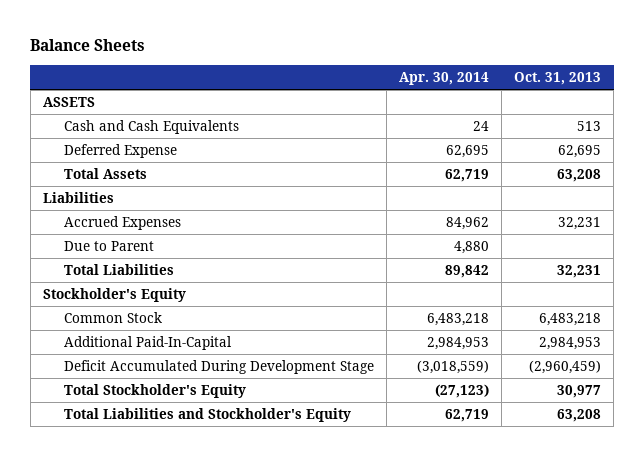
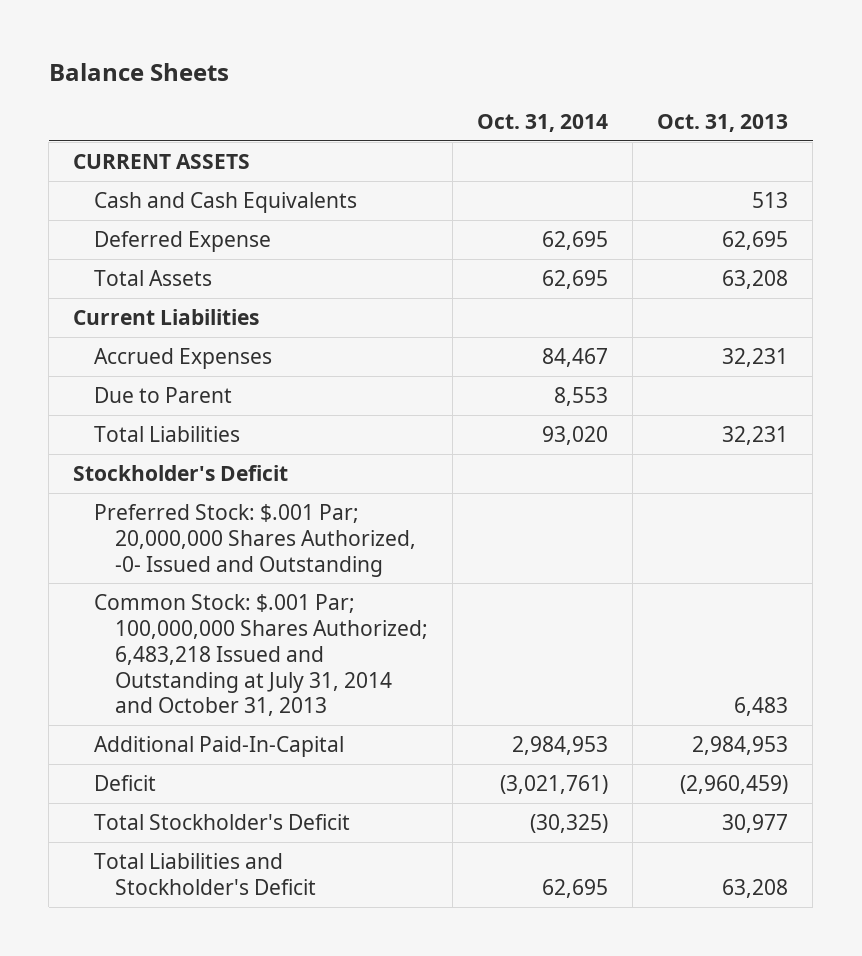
[398,71,489,85] Apr. 30, 2014 -> none
none -> [477,113,609,132] Oct. 31, 2014
[43,96,96,107] ASSETS -> [73,153,251,169] CURRENT ASSETS
[43,191,115,203] Liabilities -> [73,308,260,325] Current Liabilities
[63,311,162,323] Common Stock -> none
[43,287,187,302] Stockholder's Equity -> [73,464,289,481] Stockholder's Deficit
none -> [94,503,417,577] Preferred Stock: $.001 Par; 20,000,000 Shares Authorized, -0- Issued and Outstanding
none -> [94,593,429,717] Common Stock: $.001 Par; 100,000,000 Shares Authorized; 6,483,218 Issued and Outstanding at July 31, 2014 and October 31, 2013
[63,359,374,374] Deficit Accumulated During Development Stage -> [94,774,157,791] Deficit
[63,383,246,398] Total Stockholder's Equity -> [94,813,351,830] Total Stockholder's Deficit
[63,407,351,422] Total Liabilities and Stockholder's Equity -> [94,852,317,895] Total Liabilities and Stockholder's Deficit

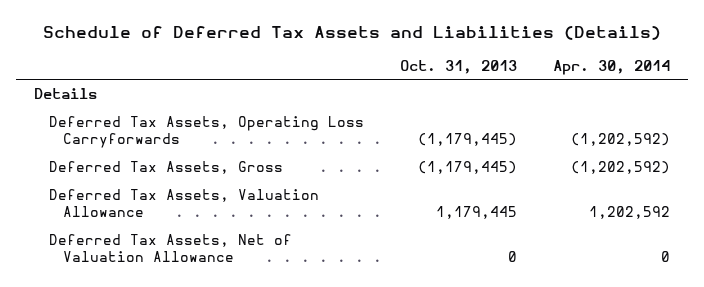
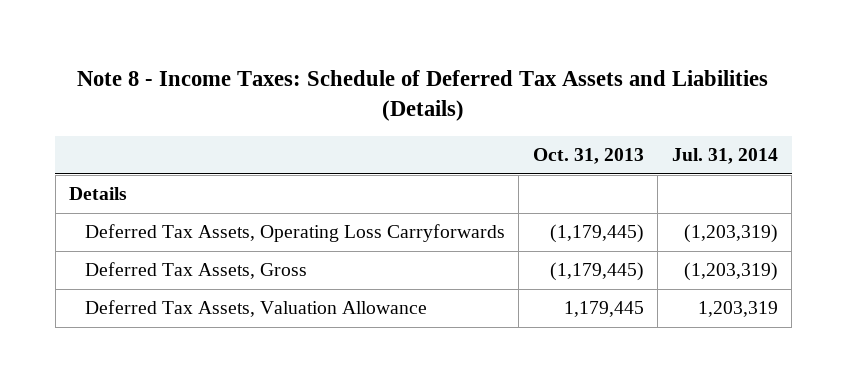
[43,25,662,40] Schedule of Deferred Tax Assets and Liabilities (Details) -> [77,69,769,122] Note 8 - Income Taxes: Schedule of Deferred Tax Assets and Liabilities (Details)
[552,59,670,75] Apr. 30, 2014 -> none
none -> [671,148,778,165] Jul. 31, 2014
[48,234,292,263] Deferred Tax Assets, Net of Valuation Allowance -> none

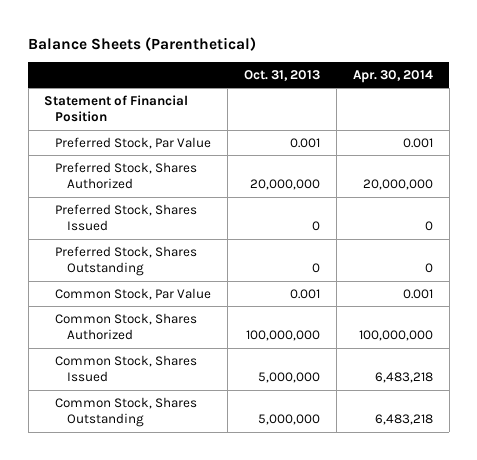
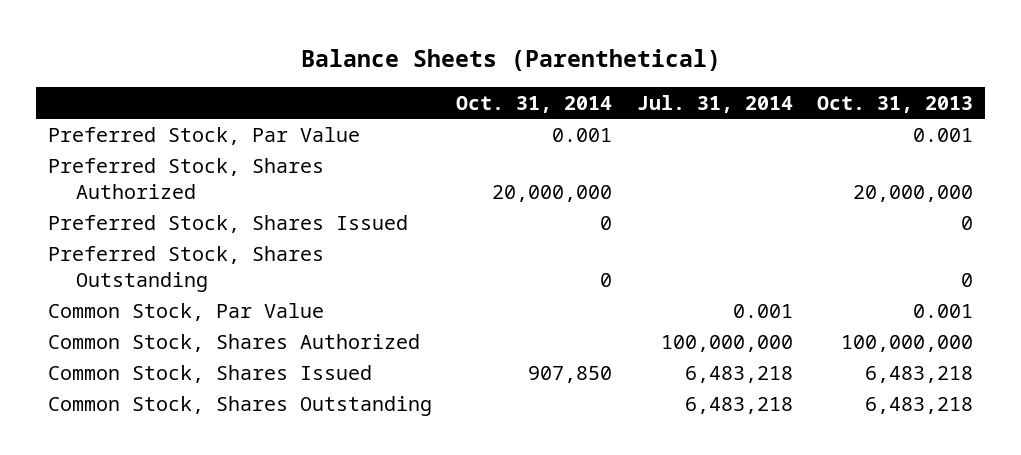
[352,69,433,83] Apr. 30, 2014 -> none
none -> [456,95,613,113] Oct. 31, 2014
none -> [636,94,793,113] Jul. 31, 2014
[44,94,189,123] Statement of Financial Position -> none
[258,372,321,384] 5,000,000 -> [865,365,974,383] 6,483,218
[258,414,321,426] 5,000,000 -> [865,396,974,414] 6,483,218

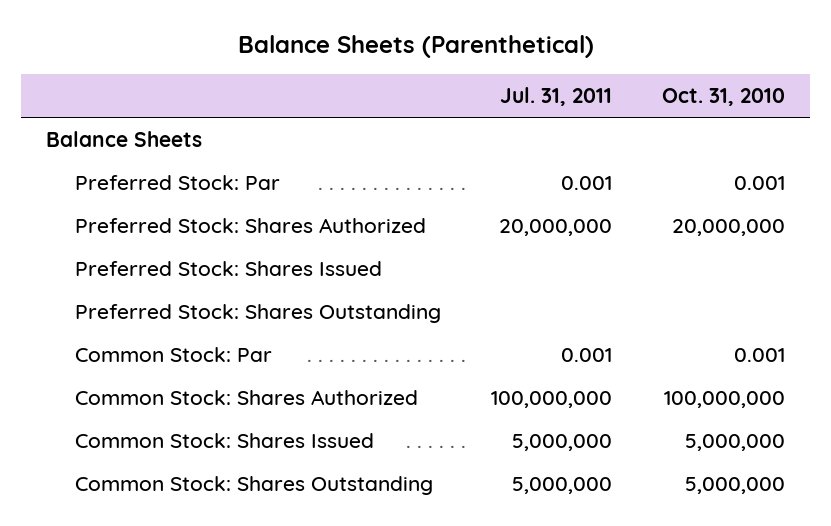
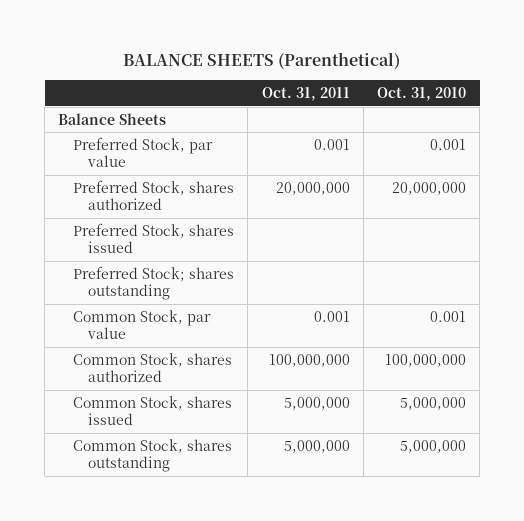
[237,35,594,59] Balance Sheets (Parenthetical) -> [123,52,401,71] BALANCE SHEETS (Parenthetical)
[500,87,613,107] Jul. 31, 2011 -> none
none -> [261,87,350,102] Oct. 31, 2011
[75,174,281,190] Preferred Stock: Par -> [73,136,214,168] Preferred Stock, par value
[75,217,427,233] Preferred Stock: Shares Authorized -> [73,179,235,211] Preferred Stock, shares authorized
[75,260,383,276] Preferred Stock: Shares Issued -> [73,222,235,254] Preferred Stock, shares issued
[75,303,442,323] Preferred Stock: Shares Outstanding -> [73,265,235,301] Preferred Stock; shares outstanding
[75,346,273,362] Common Stock: Par -> [73,309,212,340] Common Stock, par value
[75,389,419,405] Common Stock: Shares Authorized -> [73,352,233,383] Common Stock, shares authorized
[75,432,375,448] Common Stock: Shares Issued -> [73,395,233,426] Common Stock, shares issued
[75,475,434,495] Common Stock: Shares Outstanding -> [73,438,233,473] Common Stock, shares outstanding

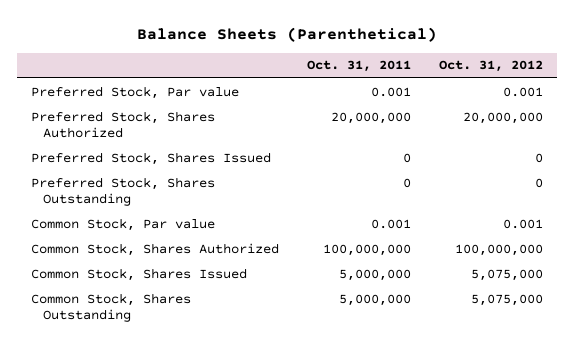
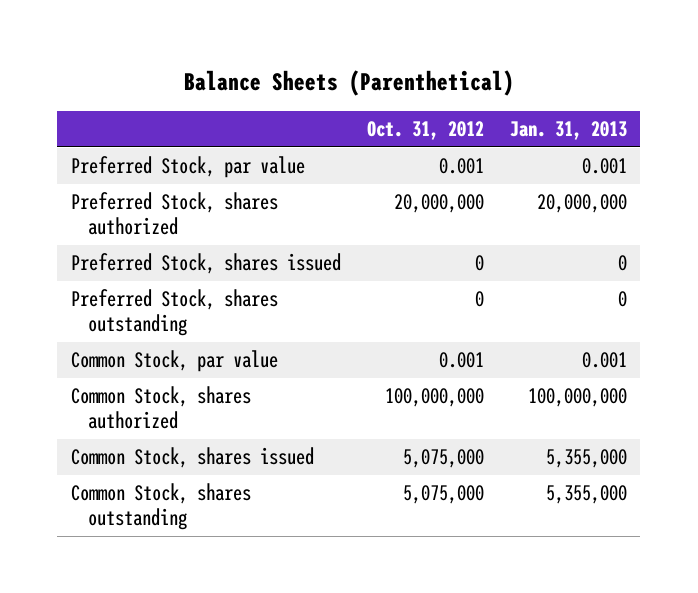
[306,60,411,73] Oct. 31, 2011 -> none
none -> [510,121,628,141] Jan. 31, 2013
[30,85,239,99] Preferred Stock, Par value -> [70,156,305,179] Preferred Stock, par value
[30,110,215,139] Preferred Stock, Shares Authorized -> [70,192,278,236] Preferred Stock, shares authorized
[30,151,271,165] Preferred Stock, Shares Issued -> [70,253,341,275] Preferred Stock, shares issued
[30,176,215,207] Preferred Stock, Shares Outstanding -> [70,289,278,337] Preferred Stock, shares outstanding
[30,217,215,231] Common Stock, Par value -> [70,350,278,373] Common Stock, par value
[30,242,279,256] Common Stock, Shares Authorized -> [70,386,251,430] Common Stock, shares authorized
[30,267,247,281] Common Stock, Shares Issued -> [70,447,314,469] Common Stock, shares issued
[30,292,191,323] Common Stock, Shares Outstanding -> [70,483,251,531] Common Stock, shares outstanding

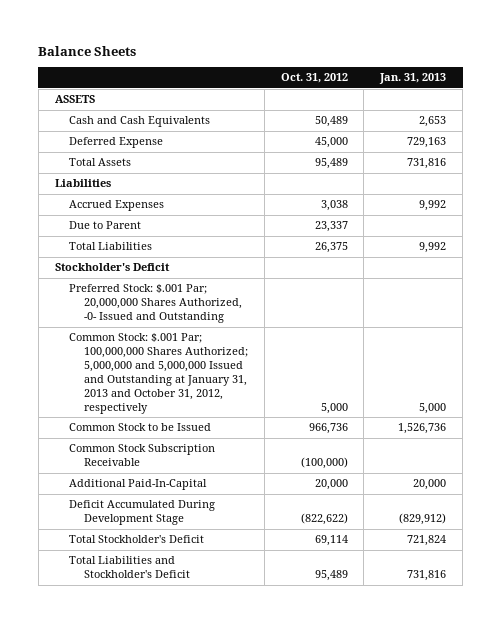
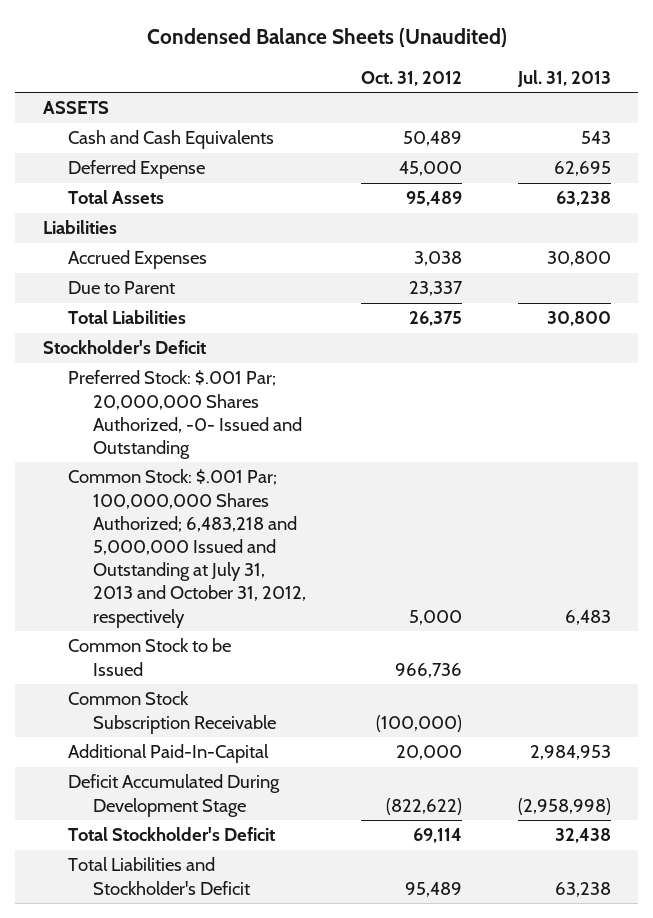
[38,45,137,56] Balance Sheets -> [146,27,507,47] Condensed Balance Sheets (Unaudited)
[379,73,447,85] Jan. 31, 2013 -> none
none -> [516,69,611,87] Jul. 31, 2013
[69,333,248,415] Common Stock: $.001 Par; 100,000,000 Shares Authorized; 5,000,000 and 5,000,000 Issued and Outstanding at January 31, 2013 and October 31, 2012, respectively -> [68,469,307,628] Common Stock: $.001 Par; 100,000,000 Shares Authorized; 6,483,218 and 5,000,000 Issued and Outstanding at July 31, 2013 and October 31, 2012, respectively

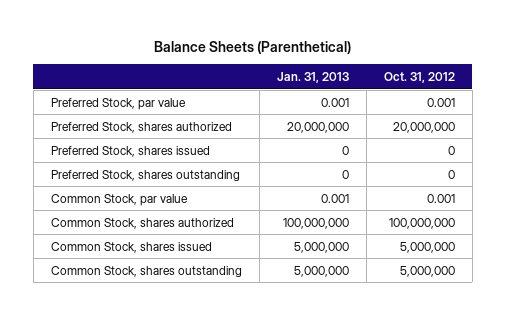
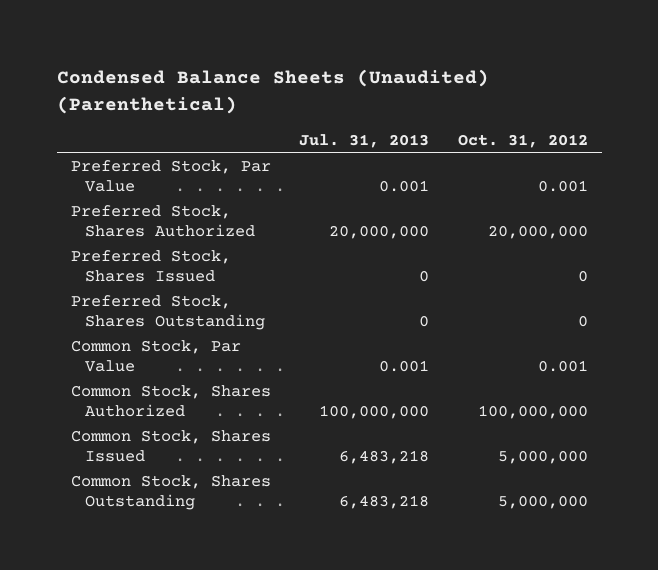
[153,41,351,55] Balance Sheets (Parenthetical) -> [56,69,489,114] Condensed Balance Sheets (Unaudited) (Parenthetical)
[276,71,349,83] Jan. 31, 2013 -> none
none -> [299,133,430,148] Jul. 31, 2013
[50,97,186,110] Preferred Stock, par value -> [70,159,271,192] Preferred Stock, Par Value
[50,121,232,133] Preferred Stock, shares authorized -> [70,204,255,237] Preferred Stock, Shares Authorized
[50,145,210,157] Preferred Stock, shares issued -> [70,249,231,282] Preferred Stock, Shares Issued
[50,169,240,181] Preferred Stock, shares outstanding -> [70,294,265,330] Preferred Stock, Shares Outstanding
[50,193,188,206] Common Stock, par value -> [70,339,241,372] Common Stock, Par Value
[50,217,234,229] Common Stock, shares authorized -> [70,384,271,417] Common Stock, Shares Authorized
[50,241,212,253] Common Stock, shares issued -> [70,429,271,462] Common Stock, Shares Issued
[50,265,242,277] Common Stock, shares outstanding -> [70,474,271,510] Common Stock, Shares Outstanding

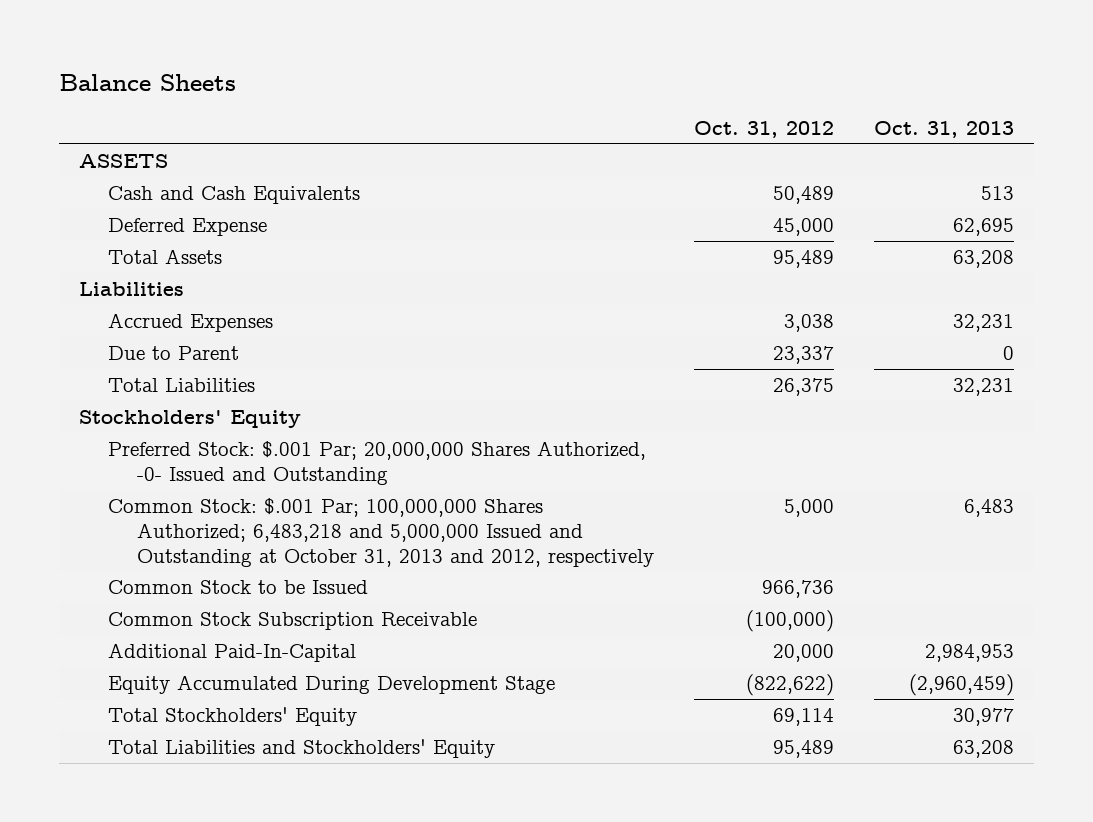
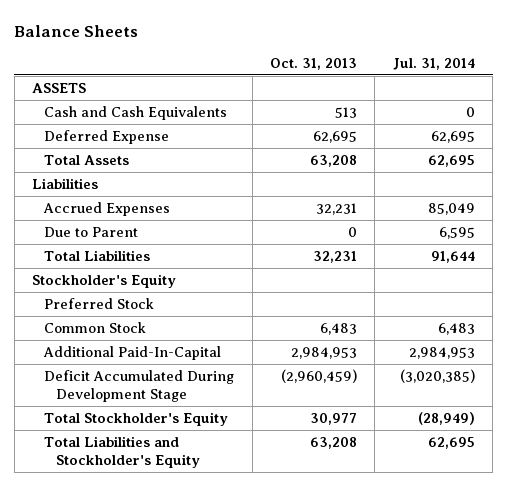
[694,121,835,139] Oct. 31, 2012 -> none
none -> [392,57,475,70] Jul. 31, 2014
[108,580,369,595] Common Stock to be Issued -> none
[108,612,478,631] Common Stock Subscription Receivable -> none
[78,410,301,429] Stockholders' Equity -> [31,273,176,288] Stockholder's Equity
[108,441,647,485] Preferred Stock: $.001 Par; 20,000,000 Shares Authorized, -0- Issued and Outstanding -> [44,297,155,309] Preferred Stock
[108,498,655,567] Common Stock: $.001 Par; 100,000,000 Shares Authorized; 6,483,218 and 5,000,000 Issued and Outstanding at October 31, 2013 and 2012, respectively -> [44,321,147,333] Common Stock
[108,675,556,695] Equity Accumulated During Development Stage -> [44,369,235,403] Deficit Accumulated During Development Stage
[108,707,358,727] Total Stockholders' Equity -> [44,411,229,426] Total Stockholder's Equity
[108,739,496,759] Total Liabilities and Stockholders' Equity -> [44,435,201,469] Total Liabilities and Stockholder's Equity

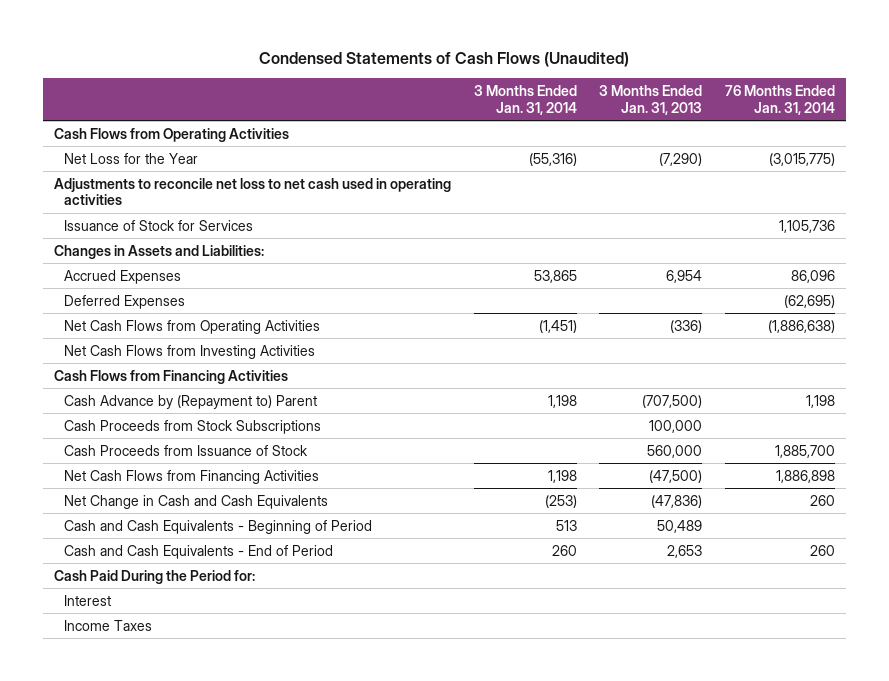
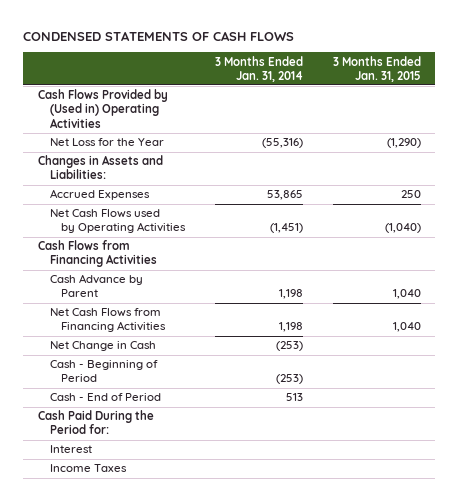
[259,52,630,68] Condensed Statements of Cash Flows (Unaudited) -> [23,30,295,41] CONDENSED STATEMENTS OF CASH FLOWS
[599,85,703,115] 3 Months Ended Jan. 31, 2013 -> none
[724,85,835,115] 76 Months Ended Jan. 31, 2014 -> none
none -> [332,55,421,82] 3 Months Ended Jan. 31, 2015
[53,127,289,142] Cash Flows from Operating Activities -> [38,89,169,128] Cash Flows Provided by (Used in) Operating Activities
[53,177,451,206] Adjustments to reconcile net loss to net cash used in operating activities -> none
[63,219,253,231] Issuance of Stock for Services -> none
[63,294,185,309] Deferred Expenses -> none
[63,344,315,359] Net Cash Flows from Investing Activities -> none
[63,319,320,334] Net Cash Flows from Operating Activities -> [49,209,187,234] Net Cash Flows used by Operating Activities
[63,419,321,434] Cash Proceeds from Stock Subscriptions -> none
[63,444,308,456] Cash Proceeds from Issuance of Stock -> none
[63,394,317,409] Cash Advance by (Repayment to) Parent -> [49,274,143,298] Cash Advance by Parent
[63,494,328,509] Net Change in Cash and Cash Equivalents -> [49,341,156,352] Net Change in Cash
[63,519,372,534] Cash and Cash Equivalents - Beginning of Period -> [49,360,158,383] Cash - Beginning of Period
[555,519,577,531] 513 -> [275,374,303,385] (253)
[63,544,333,559] Cash and Cash Equivalents - End of Period -> [49,393,161,402] Cash - End of Period
[551,544,577,556] 260 -> [285,393,303,402] 513

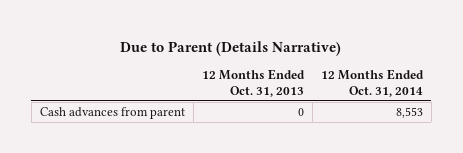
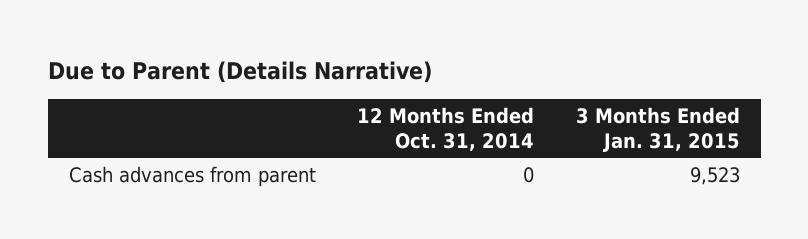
[201,69,305,98] 12 Months Ended Oct. 31, 2013 -> none
none -> [575,106,740,153] 3 Months Ended Jan. 31, 2015
[395,107,423,119] 8,553 -> [523,166,535,183] 0

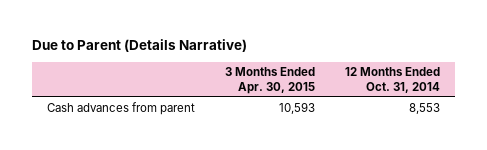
[575,106,740,153] 3 Months Ended Jan. 31, 2015 -> none
none -> [225,67,316,94] 3 Months Ended Apr. 30, 2015
[523,166,535,183] 0 -> [408,103,440,115] 8,553

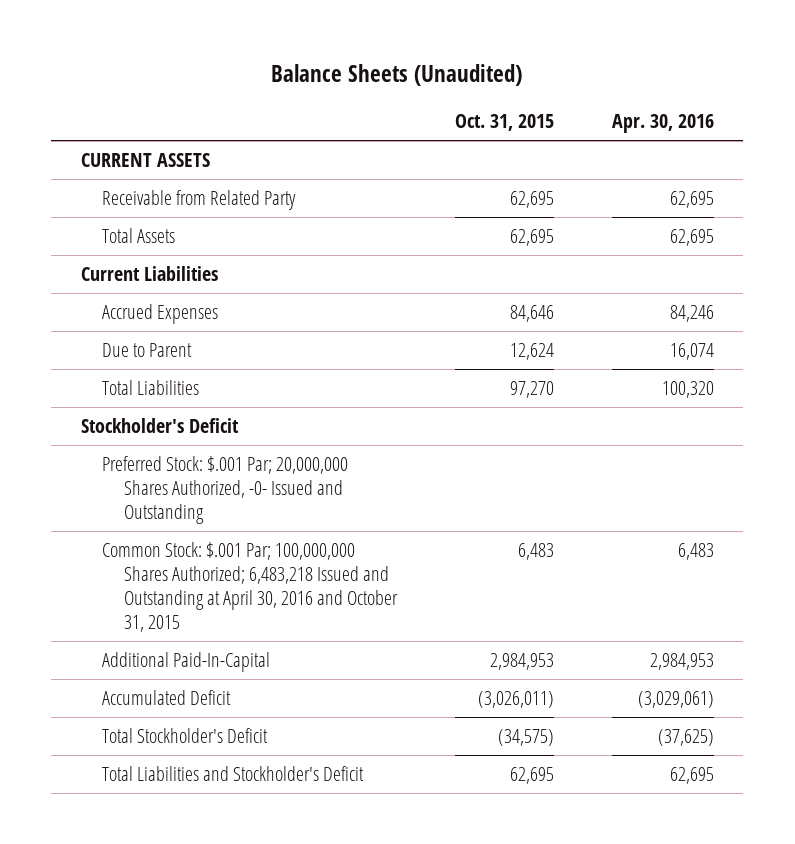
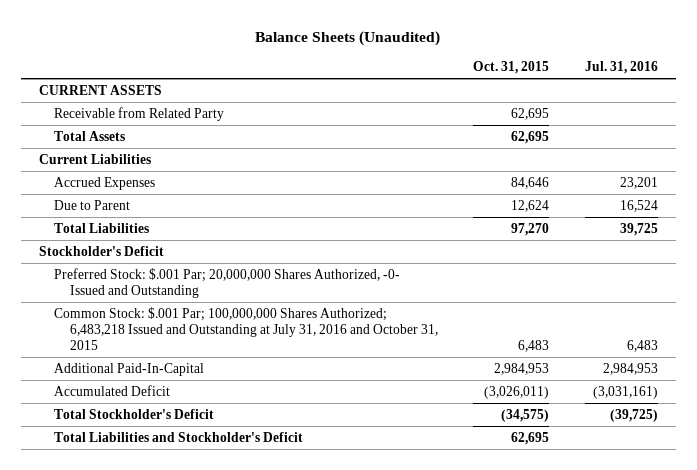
[612,113,715,133] Apr. 30, 2016 -> none
none -> [584,61,658,75] Jul. 31, 2016
[102,542,399,633] Common Stock: $.001 Par; 100,000,000 Shares Authorized; 6,483,218 Issued and Outstanding at April 30, 2016 and October 31, 2015 -> [54,306,438,351] Common Stock: $.001 Par; 100,000,000 Shares Authorized; 6,483,218 Issued and Outstanding at July 31, 2016 and October 31, 2015

